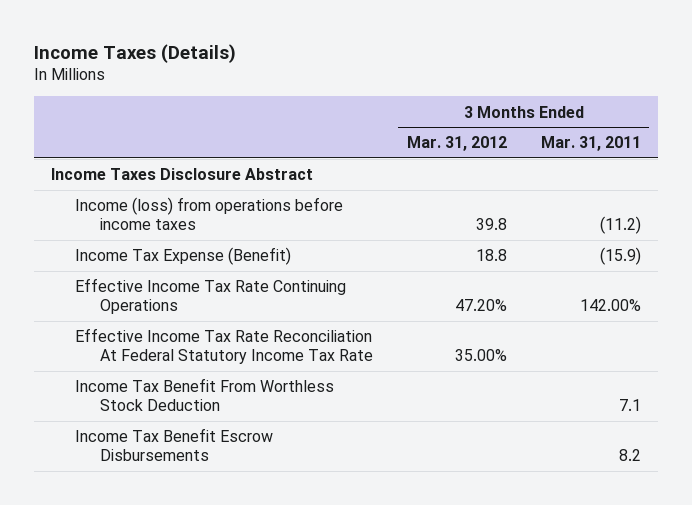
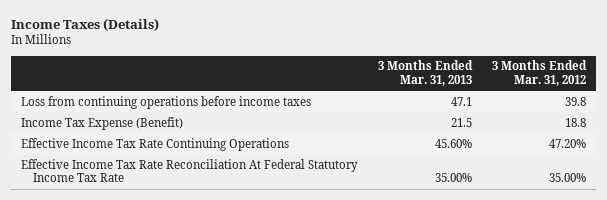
[540,136,641,152] Mar. 31, 2011 -> none
none -> [377,60,473,86] 3 Months Ended Mar. 31, 2013
[50,168,313,181] Income Taxes Disclosure Abstract -> none
[75,197,344,231] Income (loss) from operations before income taxes -> [20,95,311,109] Loss from continuing operations before income taxes
[75,378,335,412] Income Tax Benefit From Worthless Stock Deduction -> none
[75,428,274,462] Income Tax Benefit Escrow Disbursements -> none

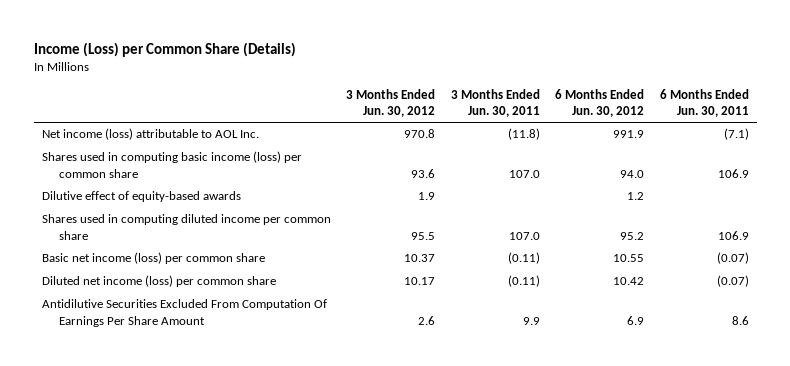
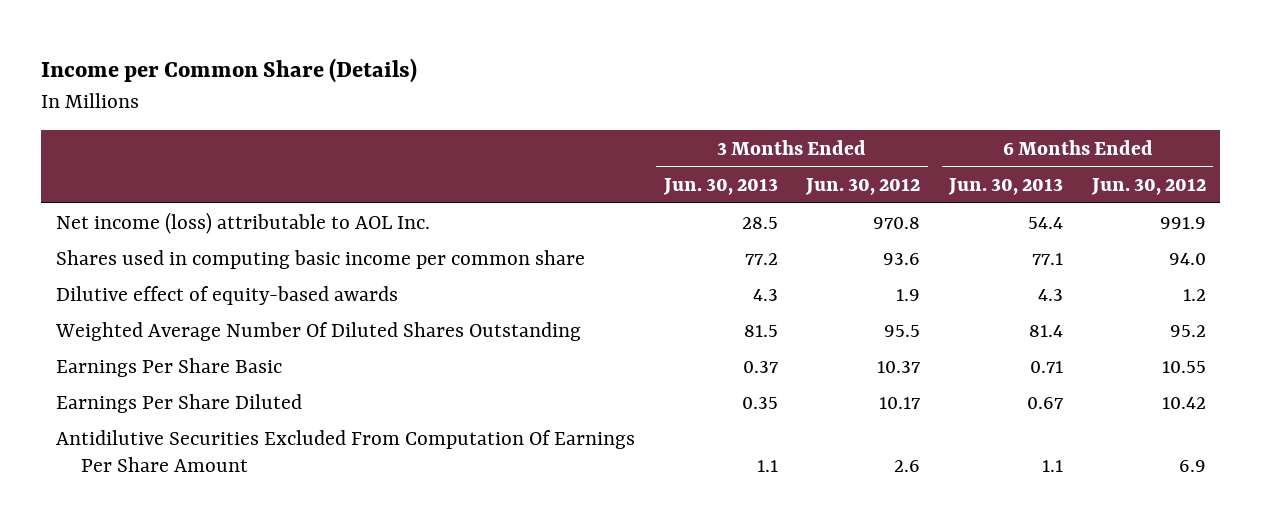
[33,41,296,57] Income (Loss) per Common Share (Details) -> [41,57,418,83] Income per Common Share (Details)
[450,89,540,118] 3 Months Ended Jun. 30, 2011 -> none
[659,89,749,118] 6 Months Ended Jun. 30, 2011 -> none
none -> [662,178,778,196] Jun. 30, 2013
none -> [948,178,1064,196] Jun. 30, 2013
[41,151,302,178] Shares used in computing basic income (loss) per common share -> [55,249,585,269] Shares used in computing basic income per common share
[41,214,331,240] Shares used in computing diluted income per common share -> [54,321,581,341] Weighted Average Number Of Diluted Shares Outstanding
[41,252,265,265] Basic net income (loss) per common share -> [55,357,282,377] Earnings Per Share Basic
[41,275,276,288] Diluted net income (loss) per common share -> [55,393,302,413] Earnings Per Share Diluted

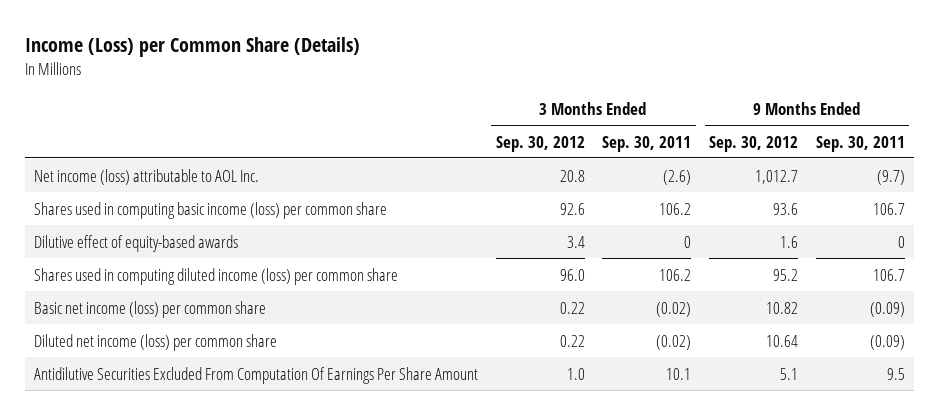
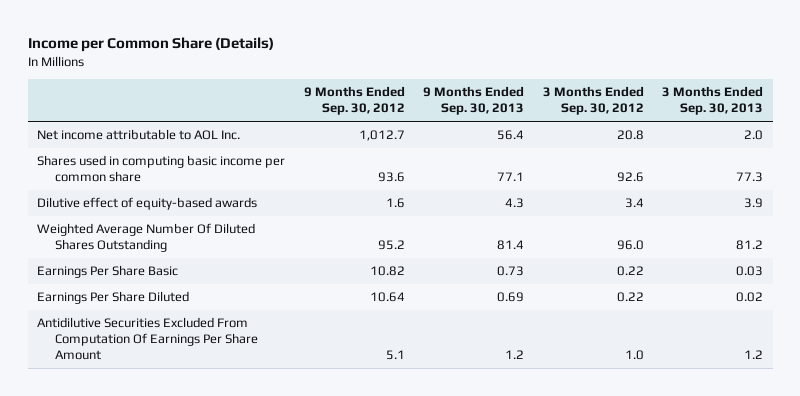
[24,36,360,57] Income (Loss) per Common Share (Details) -> [27,37,274,53] Income per Common Share (Details)
[602,135,692,152] Sep. 30, 2011 -> none
[815,135,905,152] Sep. 30, 2011 -> none
none -> [423,86,525,116] 9 Months Ended Sep. 30, 2013
none -> [662,86,764,116] 3 Months Ended Sep. 30, 2013
[33,168,259,185] Net income (loss) attributable to AOL Inc. -> [36,129,240,141] Net income attributable to AOL Inc.
[33,201,387,219] Shares used in computing basic income (loss) per common share -> [36,155,285,183] Shares used in computing basic income per common share
[33,267,398,285] Shares used in computing diluted income (loss) per common share -> [36,223,255,253] Weighted Average Number Of Diluted Shares Outstanding
[33,300,266,318] Basic net income (loss) per common share -> [36,265,178,279] Earnings Per Share Basic
[33,333,277,351] Diluted net income (loss) per common share -> [36,291,189,305] Earnings Per Share Diluted

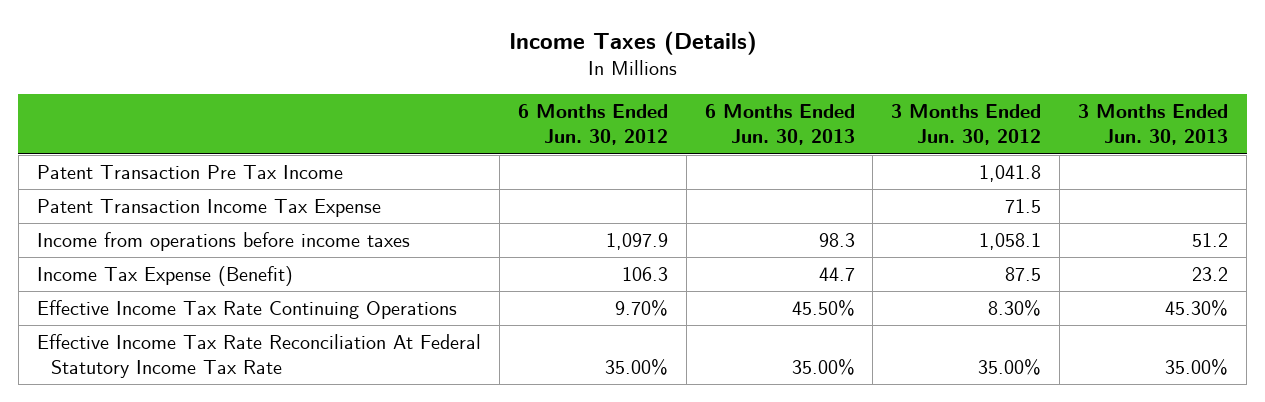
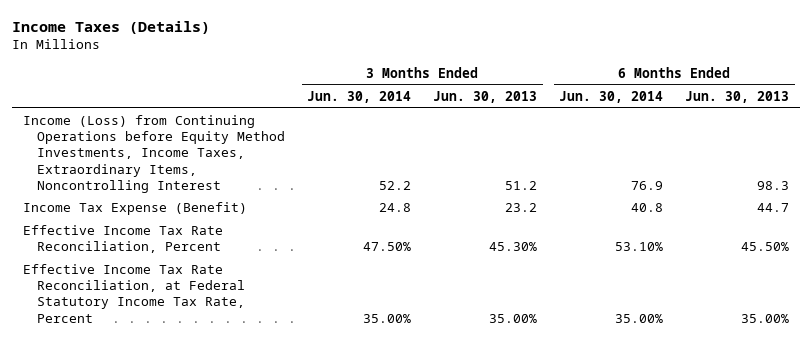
[517,104,668,146] 6 Months Ended Jun. 30, 2012 -> none
[891,104,1042,146] 3 Months Ended Jun. 30, 2012 -> none
none -> [307,90,412,103] Jun. 30, 2014
none -> [559,90,664,103] Jun. 30, 2014
[36,164,343,179] Patent Transaction Pre Tax Income -> none
[36,198,381,217] Patent Transaction Income Tax Expense -> none
[36,231,410,251] Income from operations before income taxes -> [23,114,286,193] Income (Loss) from Continuing Operations before Equity Method Investments, Income Taxes, Extraordinary Items, Noncontrolling Interest
[36,299,457,319] Effective Income Tax Rate Continuing Operations -> [23,224,224,254] Effective Income Tax Rate Reconciliation, Percent
[36,333,481,378] Effective Income Tax Rate Reconciliation At Federal Statutory Income Tax Rate -> [23,263,246,323] Effective Income Tax Rate Reconciliation, at Federal Statutory Income Tax Rate, Percent

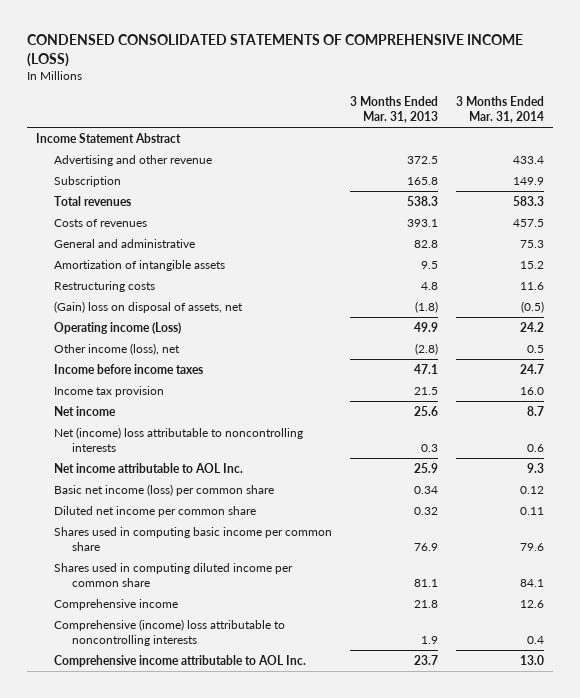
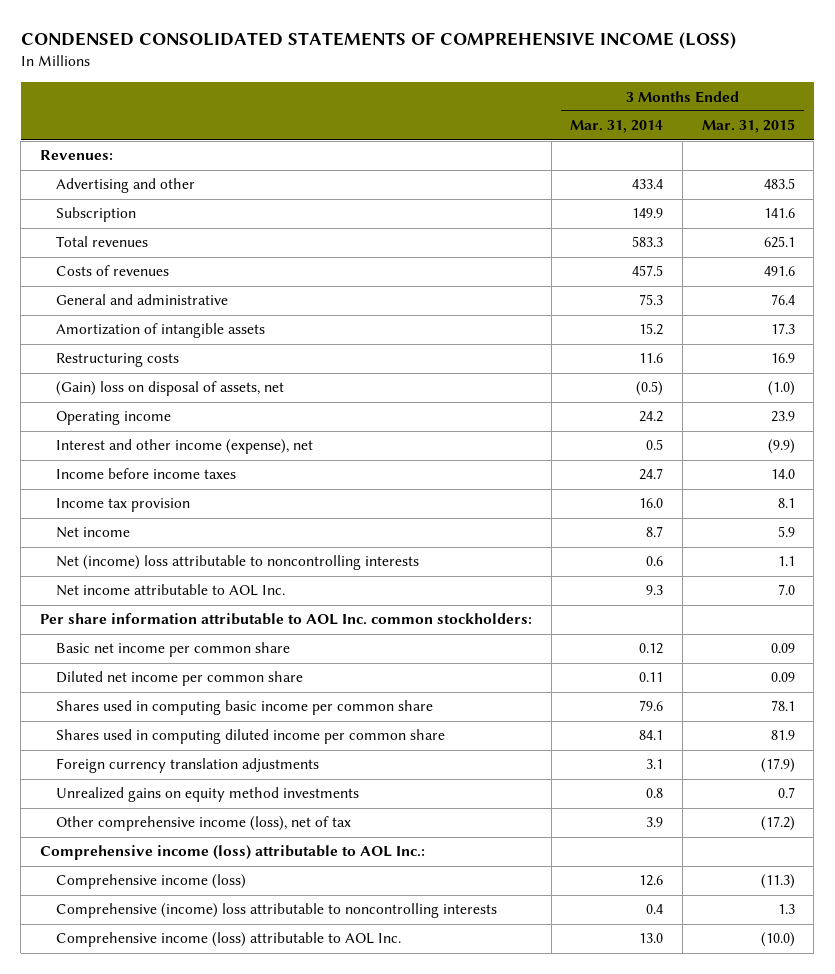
[349,96,438,124] 3 Months Ended Mar. 31, 2013 -> none
none -> [701,119,795,134] Mar. 31, 2015
[36,132,182,143] Income Statement Abstract -> none
none -> [40,150,114,161] Revenues:
[53,154,212,166] Advertising and other revenue -> [55,178,195,194] Advertising and other
[53,321,181,334] Operating income (Loss) -> [55,411,171,426] Operating income
[53,342,180,355] Other income (loss), net -> [55,439,313,455] Interest and other income (expense), net
none -> [40,613,533,626] Per share information attributable to AOL Inc. common stockholders:
[53,483,274,496] Basic net income (loss) per common share -> [55,642,290,658] Basic net income per common share
none -> [55,758,319,774] Foreign currency translation adjustments
none -> [55,787,359,803] Unrealized gains on equity method investments
none -> [55,816,351,832] Other comprehensive income (loss), net of tax
none -> [40,845,426,861] Comprehensive income (loss) attributable to AOL Inc.:
[53,598,178,610] Comprehensive income -> [55,874,246,890] Comprehensive income (loss)
[53,654,306,667] Comprehensive income attributable to AOL Inc. -> [55,932,401,948] Comprehensive income (loss) attributable to AOL Inc.

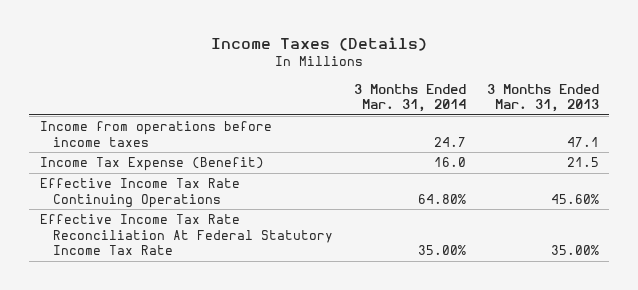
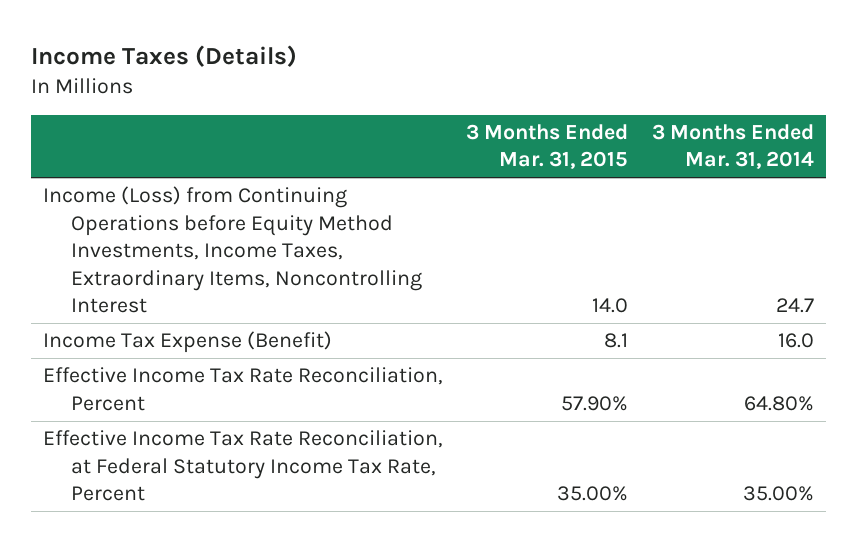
[486,83,599,112] 3 Months Ended Mar. 31, 2013 -> none
none -> [466,123,629,170] 3 Months Ended Mar. 31, 2015
[39,121,272,147] Income from operations before income taxes -> [42,186,422,314] Income (Loss) from Continuing Operations before Equity Method Investments, Income Taxes, Extraordinary Items, Noncontrolling Interest
[39,178,240,208] Effective Income Tax Rate Continuing Operations -> [42,367,443,411] Effective Income Tax Rate Reconciliation, Percent
[39,214,334,255] Effective Income Tax Rate Reconciliation At Federal Statutory Income Tax Rate -> [42,430,443,502] Effective Income Tax Rate Reconciliation, at Federal Statutory Income Tax Rate, Percent

